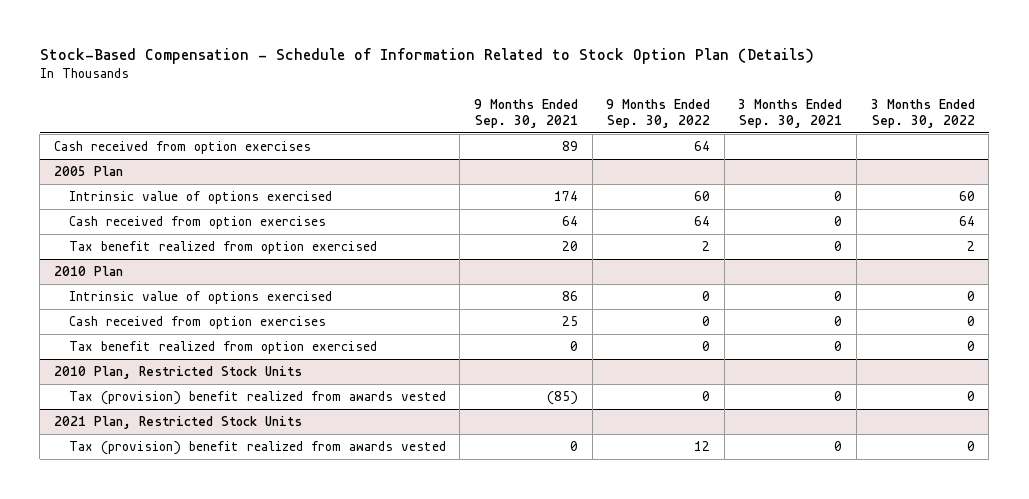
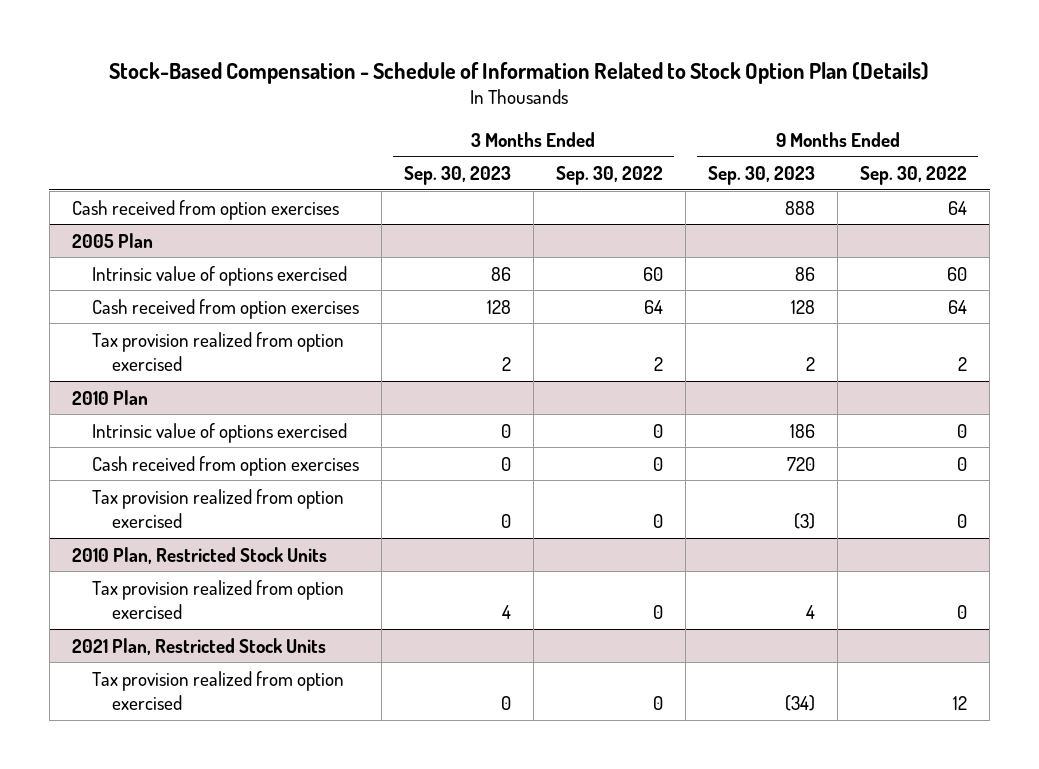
[473,98,578,128] 9 Months Ended Sep. 30, 2021 -> none
[738,98,843,128] 3 Months Ended Sep. 30, 2021 -> none
none -> [403,166,511,186] Sep. 30, 2023
none -> [708,166,816,186] Sep. 30, 2023
[68,240,377,254] Tax benefit realized from option exercised -> [91,331,344,372] Tax provision realized from option exercised
[68,340,377,354] Tax benefit realized from option exercised -> [91,488,344,529] Tax provision realized from option exercised
[68,390,446,405] Tax (provision) benefit realized from awards vested -> none
none -> [91,579,344,620] Tax provision realized from option exercised
[68,440,446,455] Tax (provision) benefit realized from awards vested -> none
none -> [91,670,344,711] Tax provision realized from option exercised

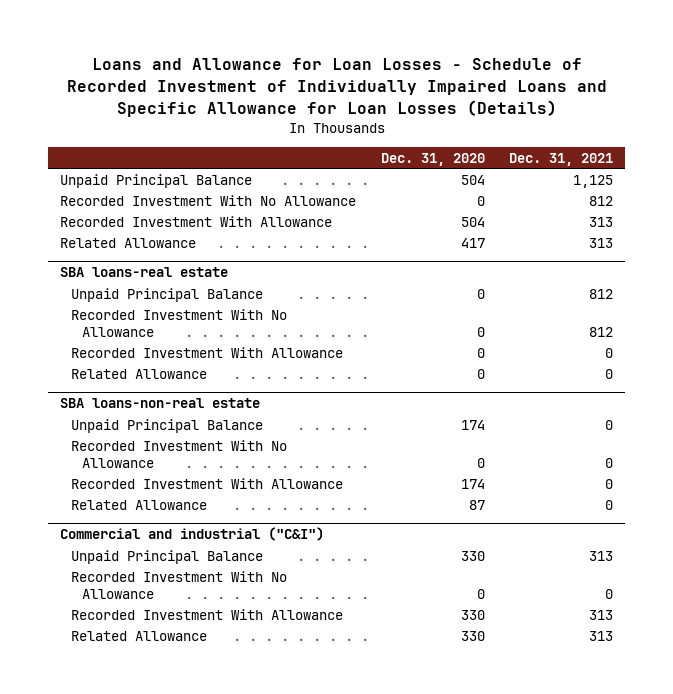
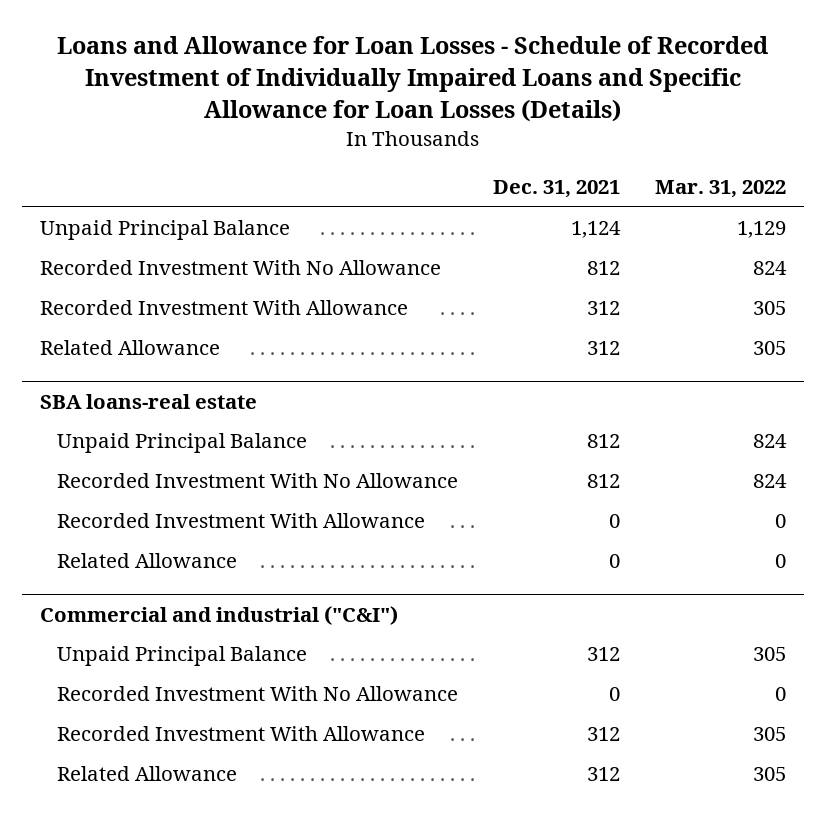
[380,152,485,166] Dec. 31, 2020 -> none
none -> [655,180,787,199] Mar. 31, 2022
[573,174,614,188] 1,125 -> [570,221,621,239] 1,124
[589,216,614,227] 313 -> [586,301,620,316] 312
[589,237,614,248] 313 -> [586,341,620,356] 312
[60,398,261,409] SBA loans-non-real estate -> none
[71,418,264,433] Unpaid Principal Balance -> none
[71,439,288,468] Recorded Investment With No Allowance -> none
[71,477,344,489] Recorded Investment With Allowance -> none
[71,499,208,510] Related Allowance -> none
[589,550,614,561] 313 -> [586,647,620,662] 312
[589,609,614,620] 313 -> [586,727,620,742] 312
[589,630,614,641] 313 -> [586,767,620,782] 312

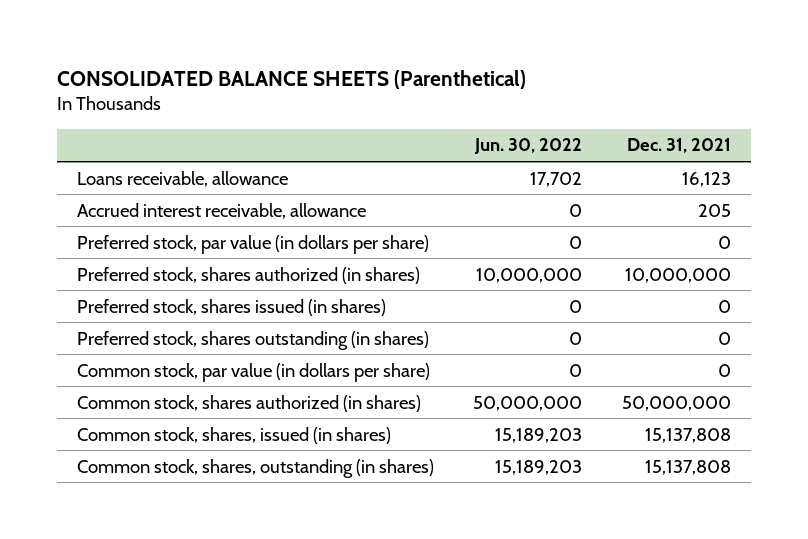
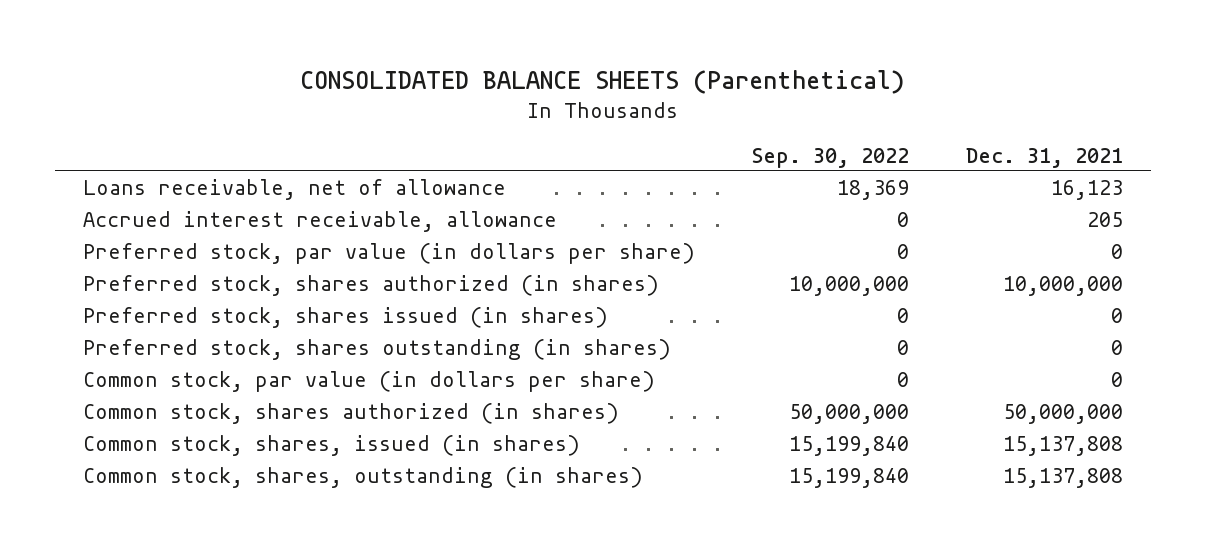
[474,138,583,155] Jun. 30, 2022 -> none
none -> [751,147,910,168] Sep. 30, 2022
[76,170,288,187] Loans receivable, allowance -> [83,179,507,201] Loans receivable, net of allowance

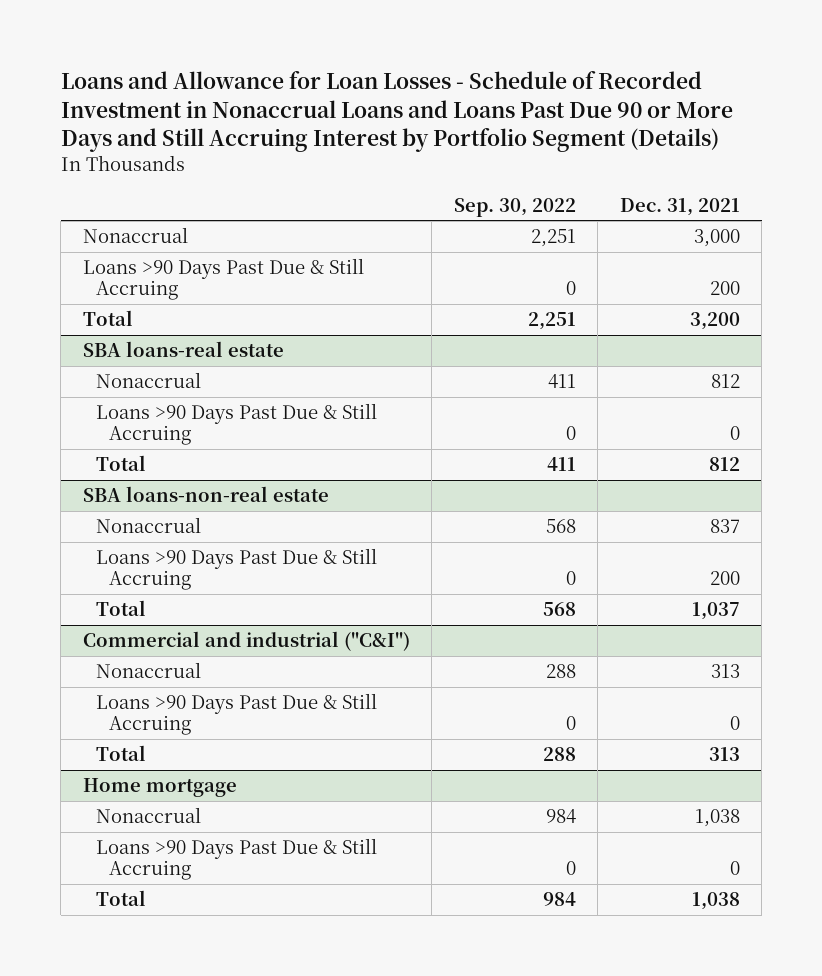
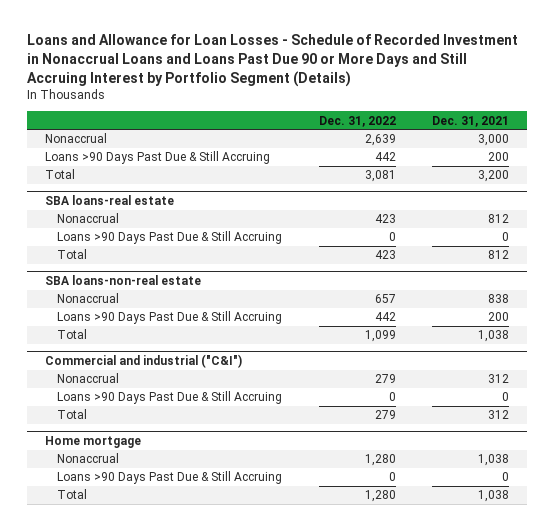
[453,197,576,217] Sep. 30, 2022 -> none
none -> [318,115,396,127] Dec. 31, 2022
[709,519,740,534] 837 -> [487,294,509,304] 838
[691,602,740,621] 1,037 -> [477,330,509,343] 1,038
[710,664,740,679] 313 -> [487,374,509,384] 312
[708,747,740,762] 313 -> [487,410,509,420] 312

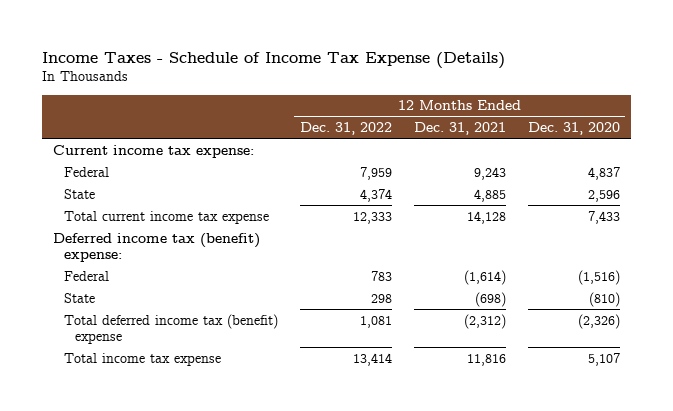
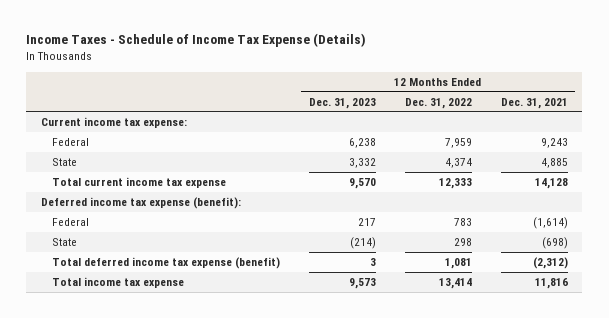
[527,121,620,135] Dec. 31, 2020 -> none
none -> [308,97,376,109] Dec. 31, 2023
[52,232,260,263] Deferred income tax (benefit) expense: -> [40,197,241,210] Deferred income tax expense (benefit):
[63,313,278,345] Total deferred income tax (benefit) expense -> [51,257,280,270] Total deferred income tax expense (benefit)

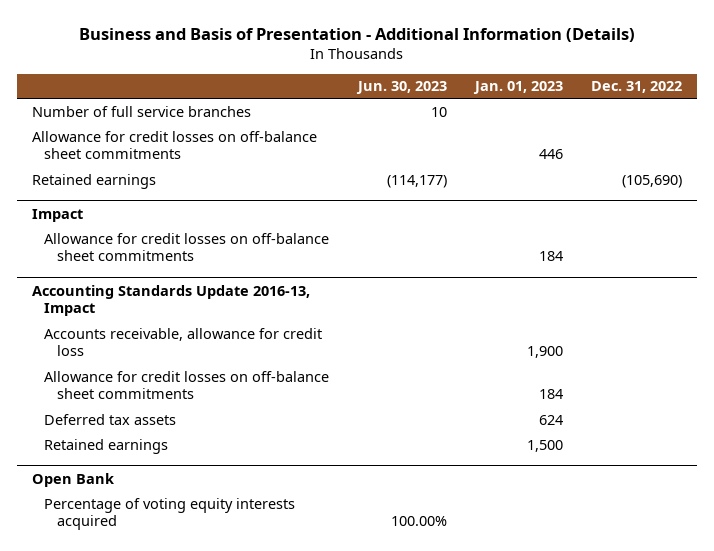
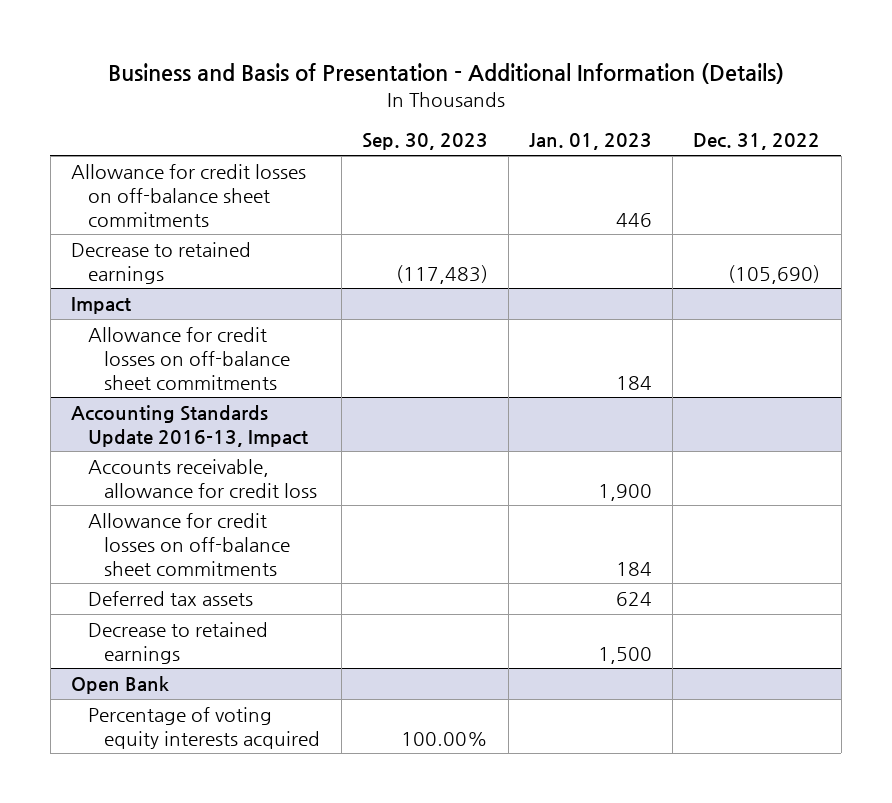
[355,81,447,95] Jun. 30, 2023 -> none
none -> [361,133,488,151] Sep. 30, 2023
[31,105,251,117] Number of full service branches -> none
[31,173,156,189] Retained earnings -> [71,241,252,284] Decrease to retained earnings
[44,438,169,454] Retained earnings -> [87,621,268,664] Decrease to retained earnings

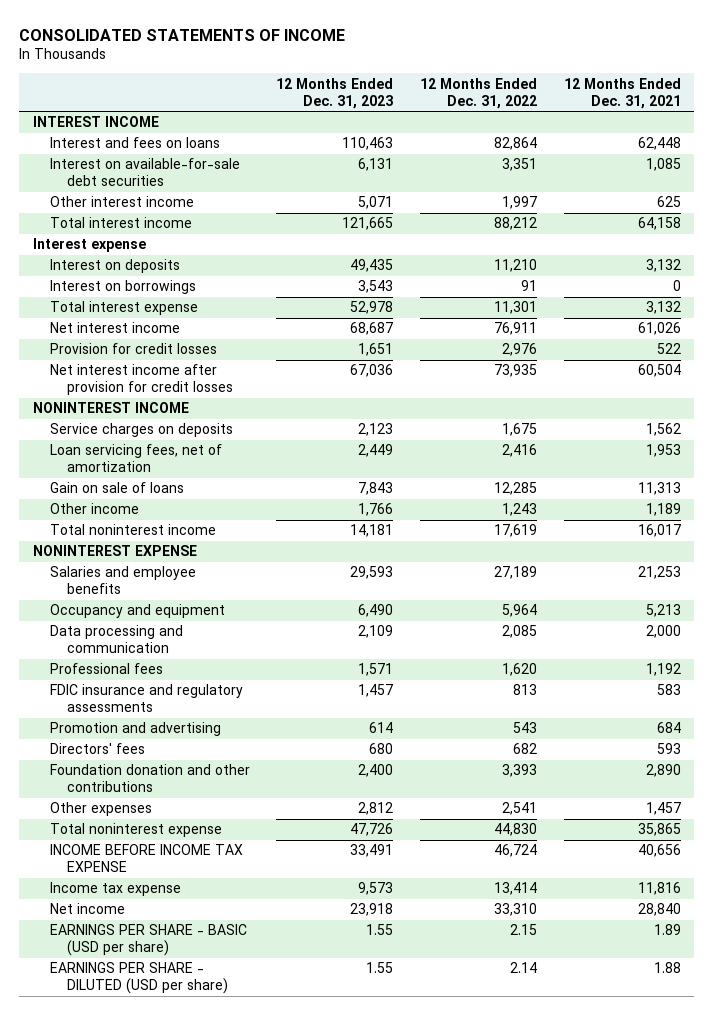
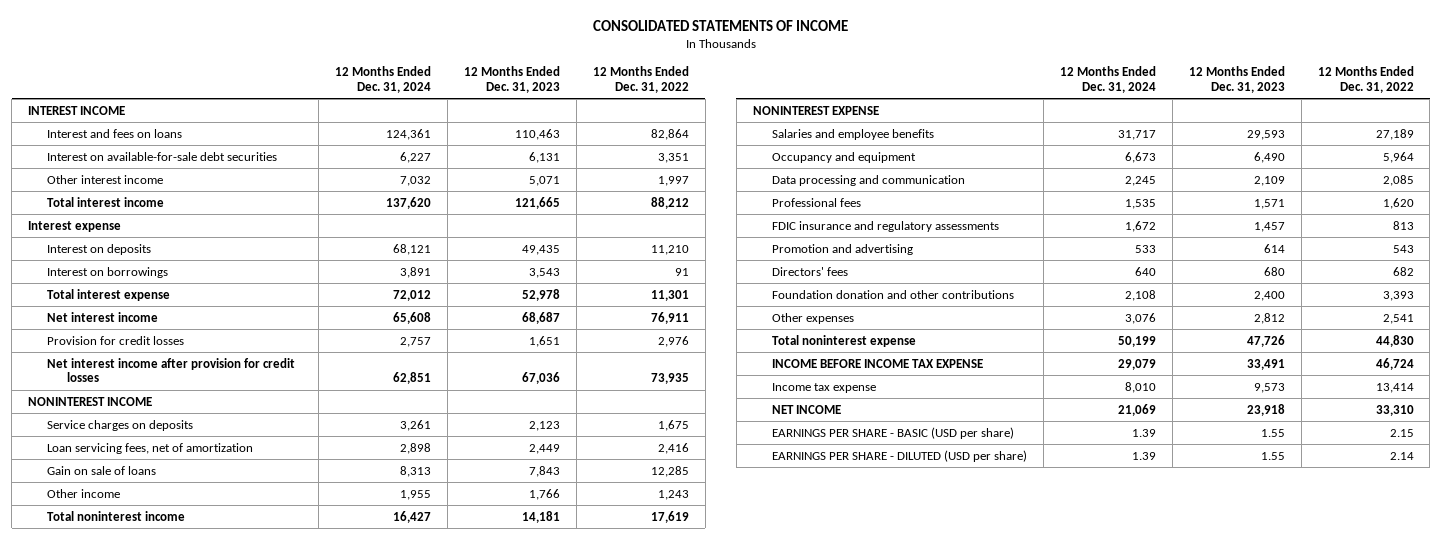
[563,77,681,109] 12 Months Ended Dec. 31, 2021 -> none
none -> [335,66,432,93] 12 Months Ended Dec. 31, 2024
[49,903,125,915] Net income -> [772,404,842,414] NET INCOME

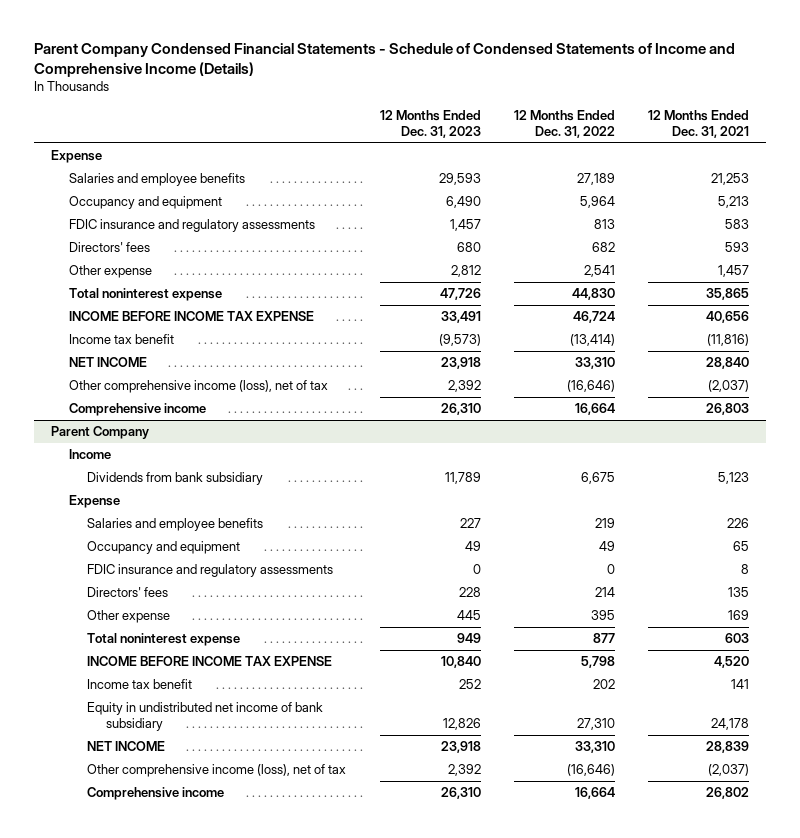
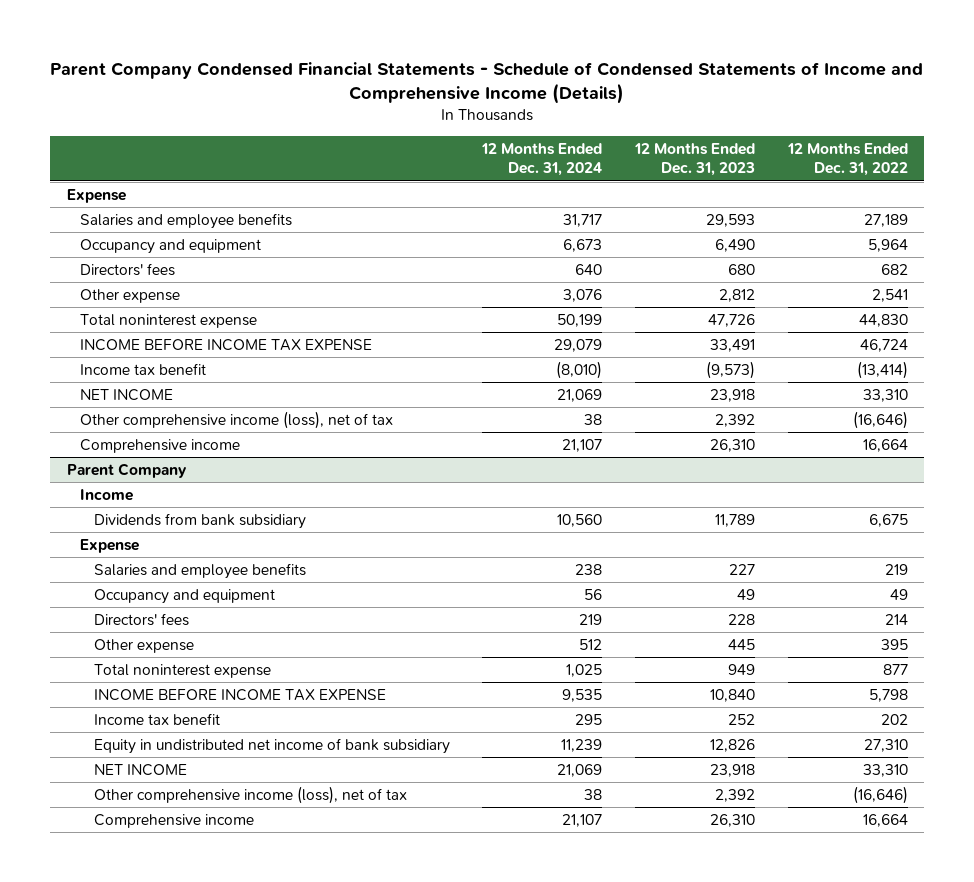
[648,110,750,138] 12 Months Ended Dec. 31, 2021 -> none
none -> [481,142,603,177] 12 Months Ended Dec. 31, 2024
[69,219,316,233] FDIC insurance and regulatory assessments -> none
[87,564,334,578] FDIC insurance and regulatory assessments -> none

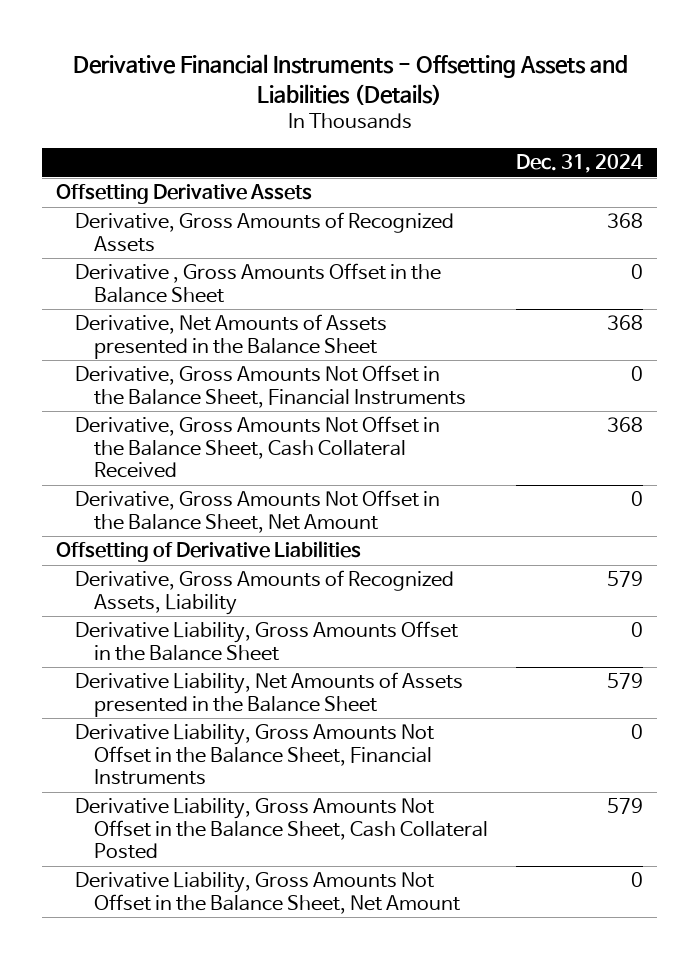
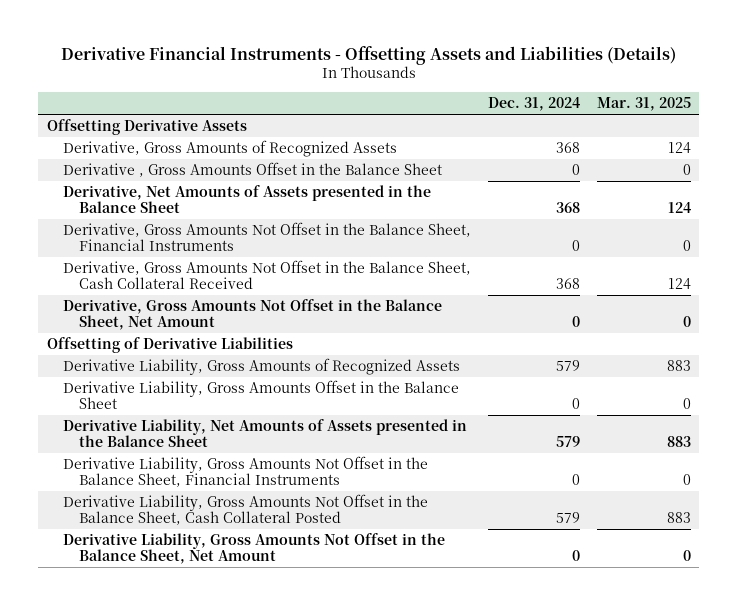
none -> [596,97,691,112] Mar. 31, 2025
[75,570,455,615] Derivative, Gross Amounts of Recognized Assets, Liability -> [62,358,460,376] Derivative Liability, Gross Amounts of Recognized Assets

